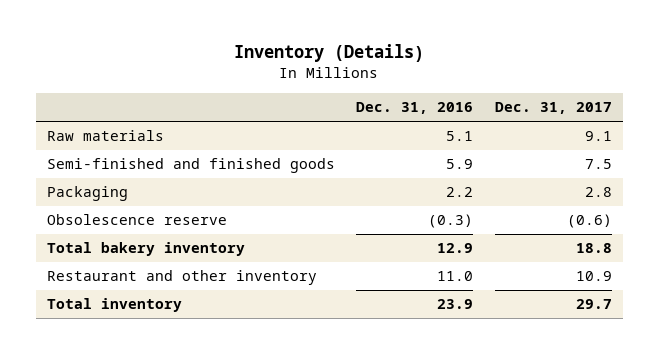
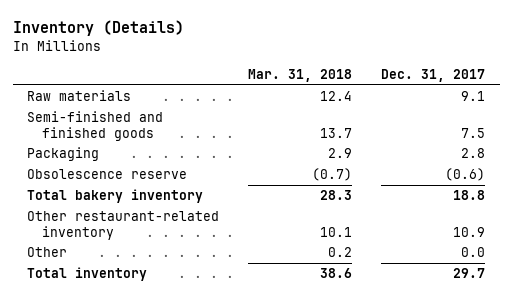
[356,102,474,115] Dec. 31, 2016 -> none
none -> [248,68,353,82] Mar. 31, 2018
none -> [27,211,220,240] Other restaurant-related inventory
[46,270,317,286] Restaurant and other inventory -> [27,247,68,258] Other
[576,271,613,282] 10.9 -> [461,247,486,258] 0.0

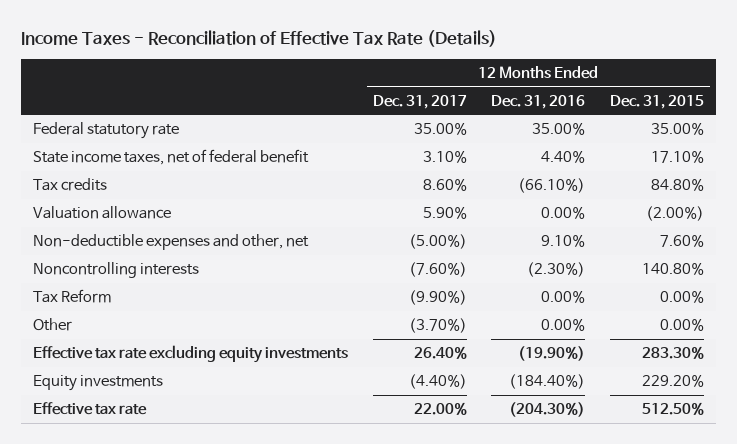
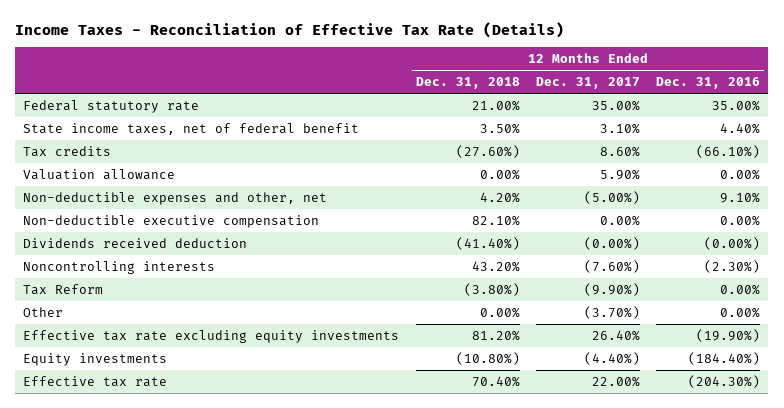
[609,94,704,109] Dec. 31, 2015 -> none
none -> [415,76,520,89] Dec. 31, 2018
none -> [23,214,320,228] Non-deductible executive compensation
none -> [23,237,248,248] Dividends received deduction

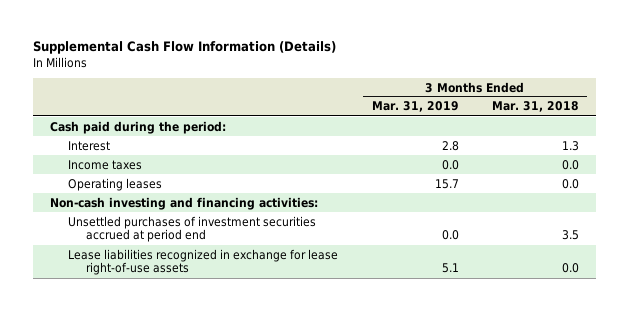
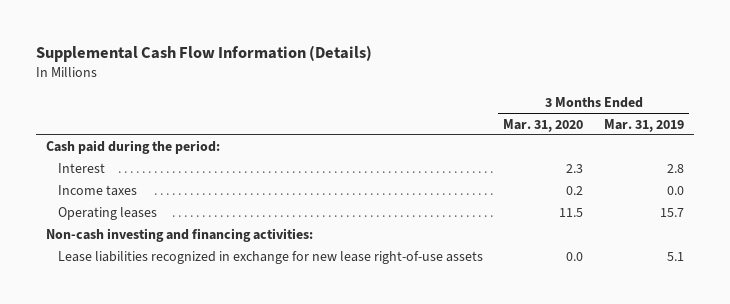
[491,101,579,113] Mar. 31, 2018 -> none
none -> [503,118,584,132] Mar. 31, 2020
[68,215,317,243] Unsettled purchases of investment securities accrued at period end -> none
[68,248,339,276] Lease liabilities recognized in exchange for lease right-of-use assets -> [57,251,483,265] Lease liabilities recognized in exchange for new lease right-of-use assets

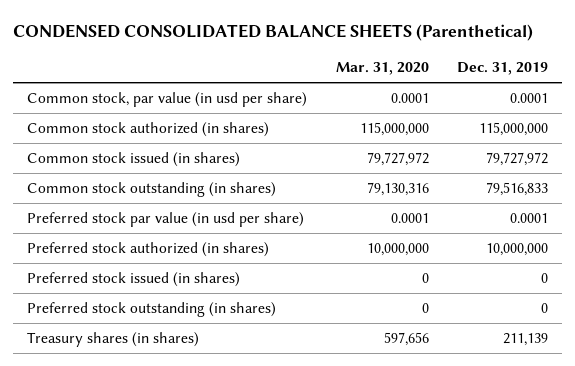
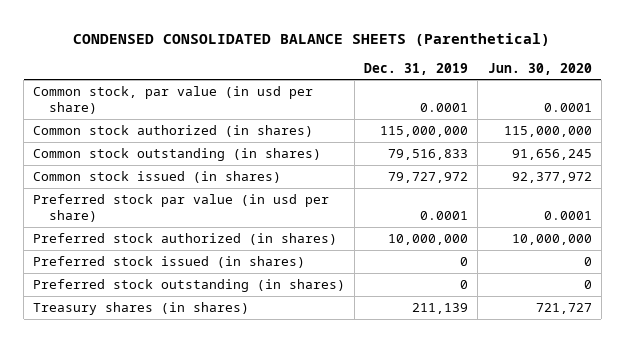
[335,62,429,76] Mar. 31, 2020 -> none
none -> [487,62,592,75] Jun. 30, 2020
[27,151,241,167] Common stock issued (in shares) -> [33,171,282,184] Common stock issued (in shares)

